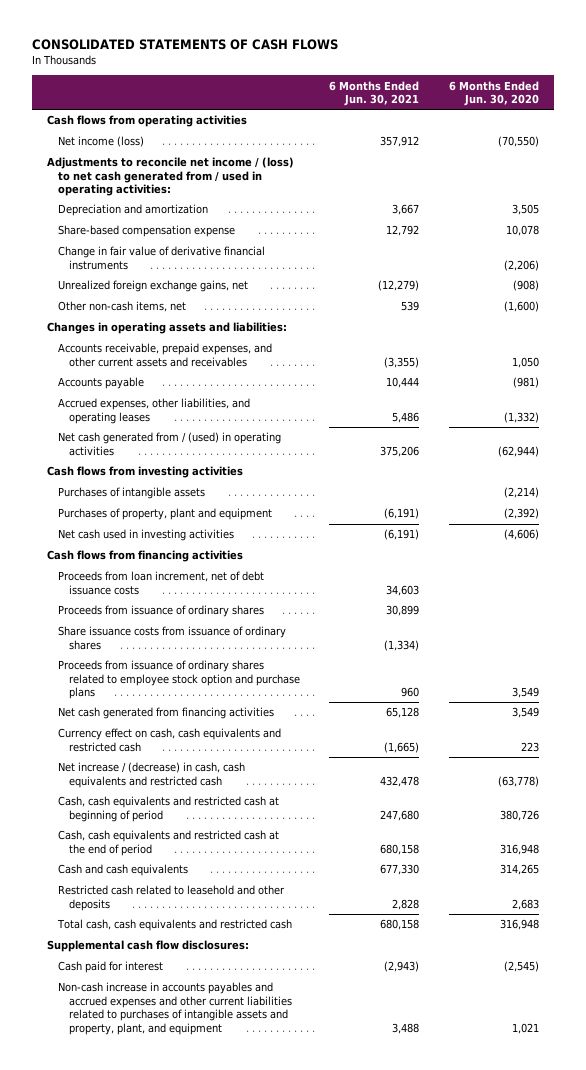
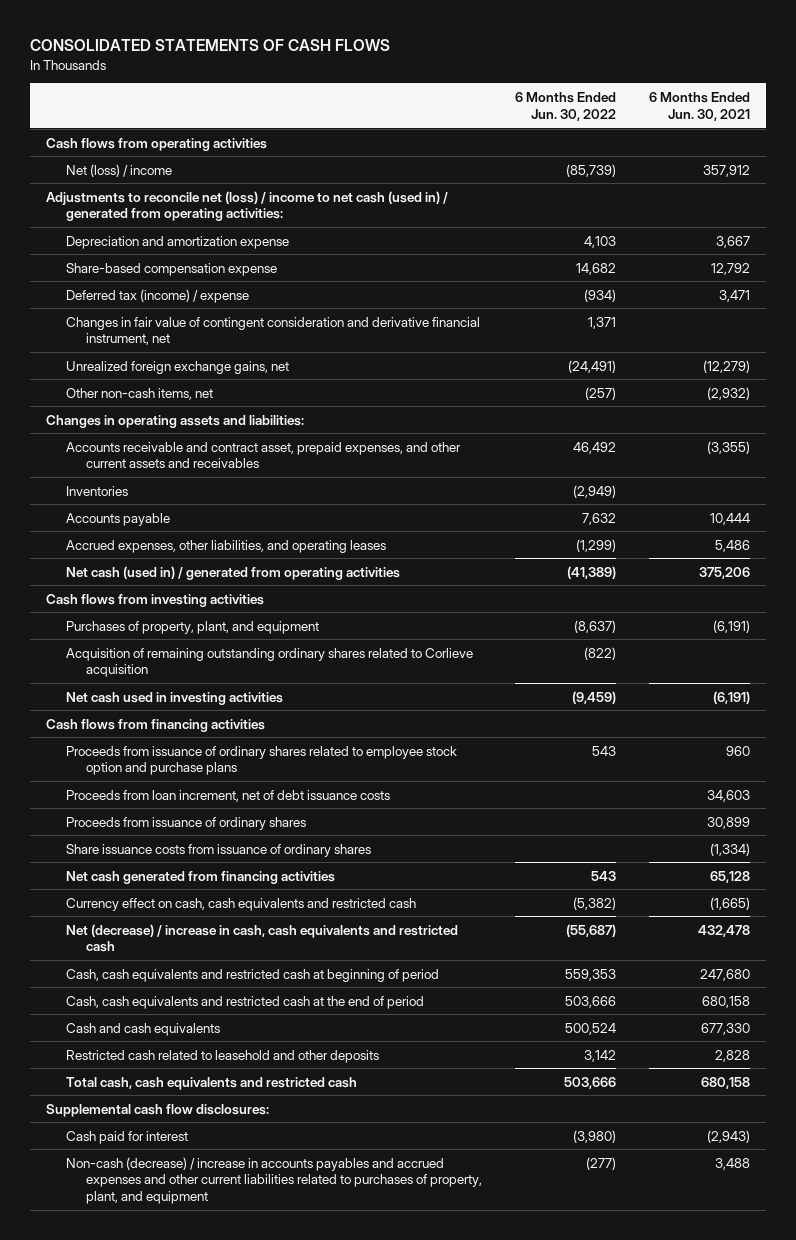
[449,80,540,107] 6 Months Ended Jun. 30, 2020 -> none
none -> [515,92,617,121] 6 Months Ended Jun. 30, 2022
[57,136,144,148] Net income (loss) -> [66,163,173,177] Net (loss) / income
[46,157,294,197] Adjustments to reconcile net income / (loss) to net cash generated from / used in operating activities: -> [46,190,449,222] Adjustments to reconcile net (loss) / income to net cash (used in) / generated from operating activities:
[57,204,208,217] Depreciation and amortization -> [66,235,290,249] Depreciation and amortization expense
none -> [66,288,250,303] Deferred tax (income) / expense
[57,246,265,270] Change in fair value of derivative financial instruments -> [66,316,481,346] Changes in fair value of contingent consideration and derivative financial instrument, net
[401,301,420,312] 539 -> [706,386,750,400] (2,932)
[57,343,272,367] Accounts receivable, prepaid expenses, and other current assets and receivables -> [66,441,462,469] Accounts receivable and contract asset, prepaid expenses, and other current assets and receivables
none -> [66,485,129,496] Inventories
[57,432,281,456] Net cash generated from / (used) in operating activities -> [66,565,401,580] Net cash (used in) / generated from operating activities
[57,487,205,500] Purchases of intangible assets -> none
[57,508,272,521] Purchases of property, plant and equipment -> [66,620,320,634] Purchases of property, plant, and equipment
none -> [66,647,474,678] Acquisition of remaining outstanding ordinary shares related to Corlieve acquisition
[57,660,300,700] Proceeds from issuance of ordinary shares related to employee stock option and purchase plans -> [66,745,458,776] Proceeds from issuance of ordinary shares related to employee stock option and purchase plans
[57,762,245,788] Net increase / (decrease) in cash, cash equivalents and restricted cash -> [66,923,459,953] Net (decrease) / increase in cash, cash equivalents and restricted cash
[57,982,292,1035] Non-cash increase in accounts payables and accrued expenses and other current liabilities related to purchases of intangible assets and property, plant, and equipment -> [66,1156,483,1205] Non-cash (decrease) / increase in accounts payables and accrued expenses and other current liabilities related to purchases of property, plant, and equipment

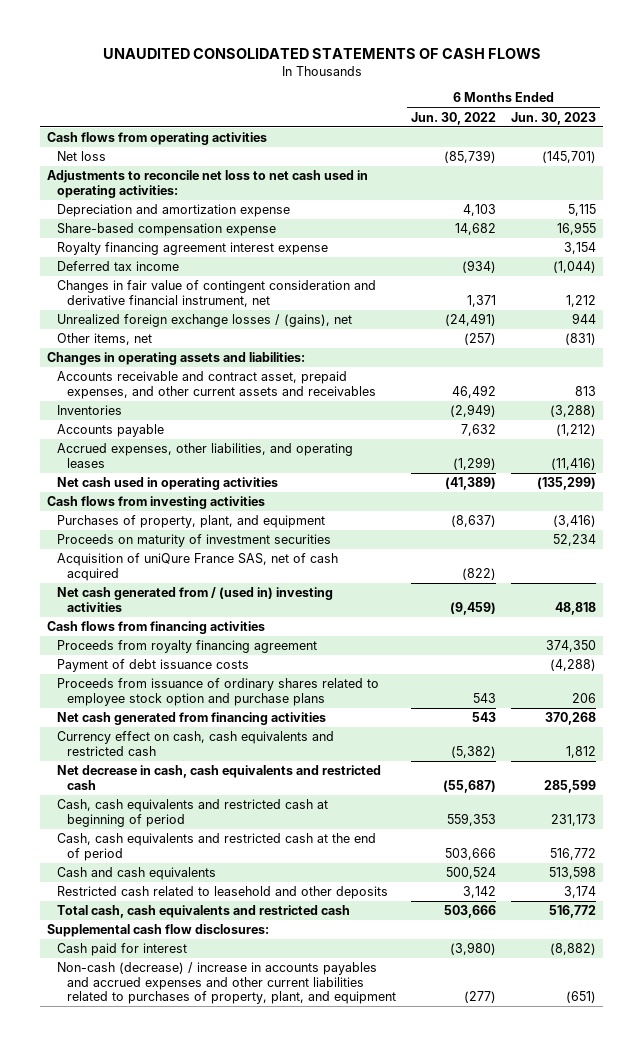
[30,39,391,52] CONSOLIDATED STATEMENTS OF CASH FLOWS -> [102,47,541,59] UNAUDITED CONSOLIDATED STATEMENTS OF CASH FLOWS
[648,92,750,121] 6 Months Ended Jun. 30, 2021 -> none
none -> [511,111,597,125] Jun. 30, 2023
[66,163,173,177] Net (loss) / income -> [57,151,107,162] Net loss
[46,190,449,222] Adjustments to reconcile net (loss) / income to net cash (used in) / generated from operating activities: -> [47,170,369,198] Adjustments to reconcile net loss to net cash used in operating activities:
none -> [57,242,329,256] Royalty financing agreement interest expense
[66,288,250,303] Deferred tax (income) / expense -> [57,261,180,272] Deferred tax income
[66,360,290,374] Unrealized foreign exchange gains, net -> [57,314,353,328] Unrealized foreign exchange losses / (gains), net
[66,387,214,400] Other non-cash items, net -> [57,333,153,346] Other items, net
[66,565,401,580] Net cash (used in) / generated from operating activities -> [57,477,279,491] Net cash used in operating activities
none -> [57,534,332,548] Proceeds on maturity of investment securities
[66,647,474,678] Acquisition of remaining outstanding ordinary shares related to Corlieve acquisition -> [57,553,339,581] Acquisition of uniQure France SAS, net of cash acquired
[66,691,284,705] Net cash used in investing activities -> [57,587,334,612] Net cash generated from / (used in) investing activities
none -> [57,640,318,654] Proceeds from royalty financing agreement
none -> [57,659,250,673] Payment of debt issuance costs
[66,789,391,802] Proceeds from loan increment, net of debt issuance costs -> none
[66,816,307,830] Proceeds from issuance of ordinary shares -> none
[66,843,372,857] Share issuance costs from issuance of ordinary shares -> none
[66,923,459,953] Net (decrease) / increase in cash, cash equivalents and restricted cash -> [57,765,382,790] Net decrease in cash, cash equivalents and restricted cash

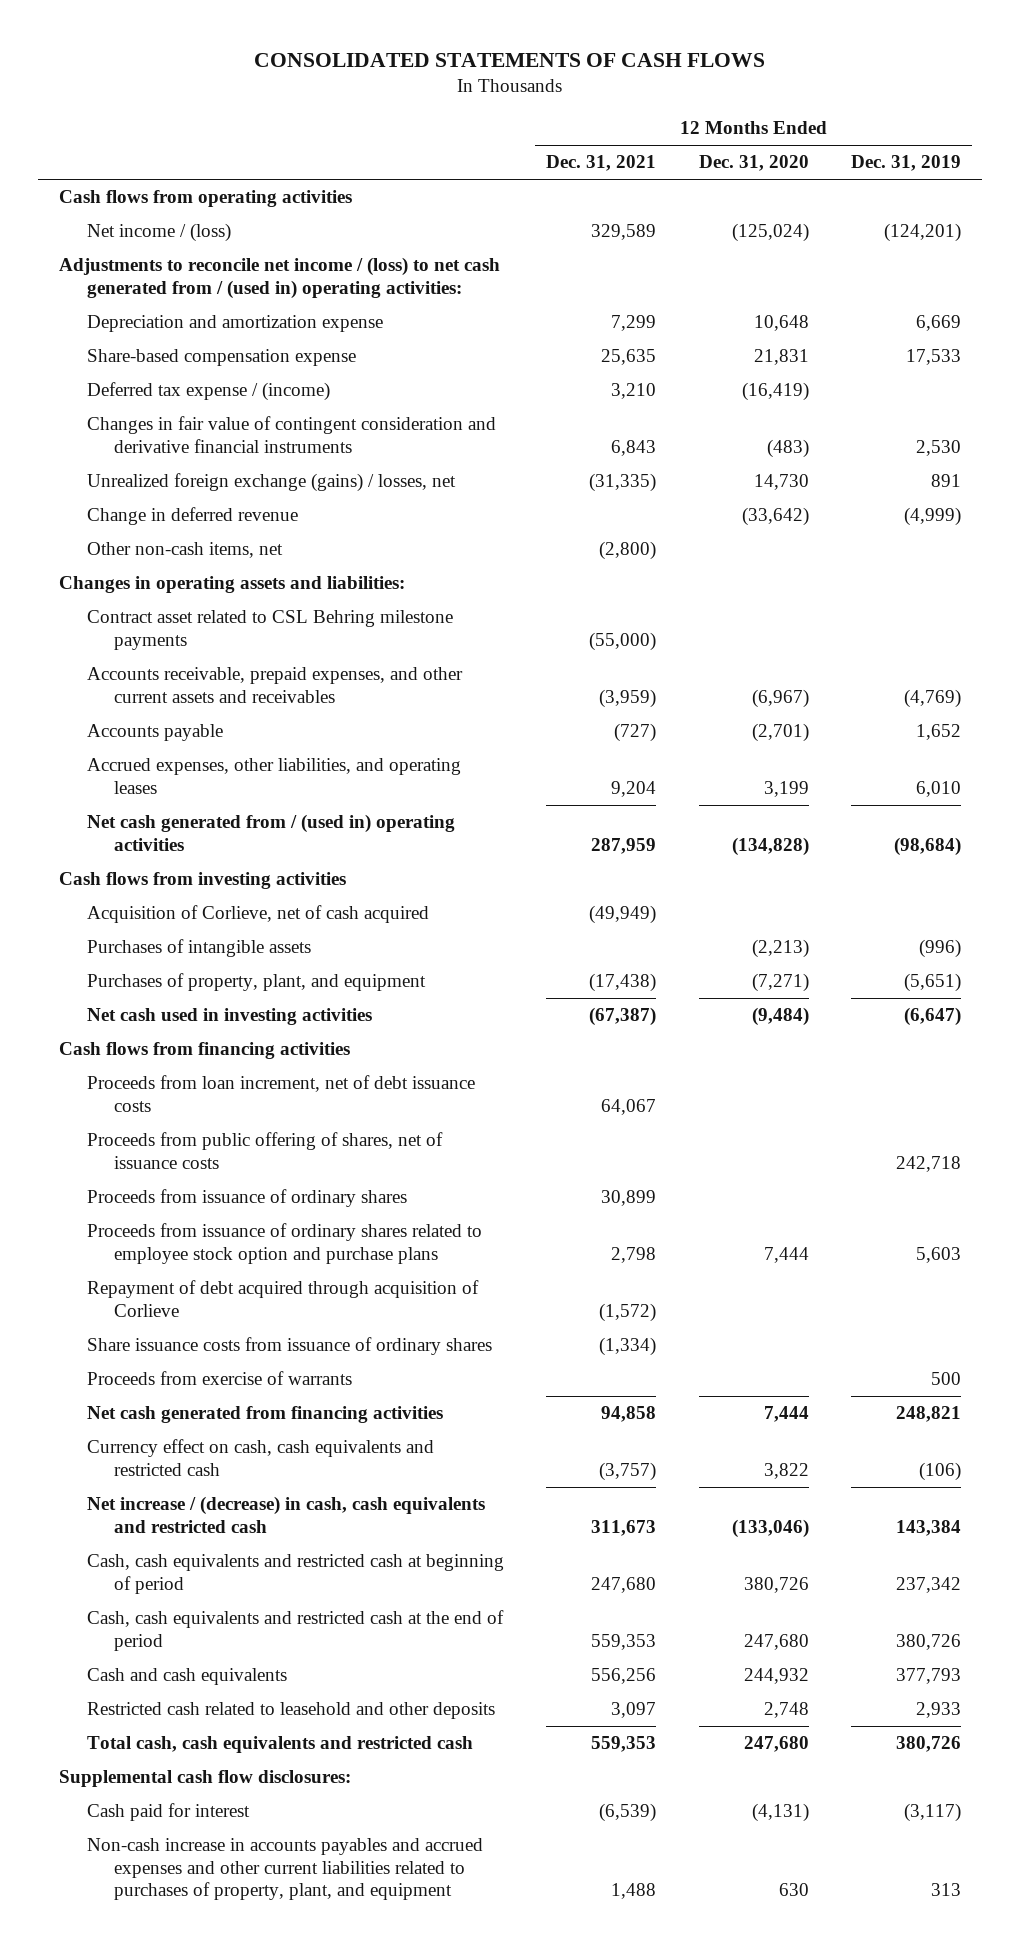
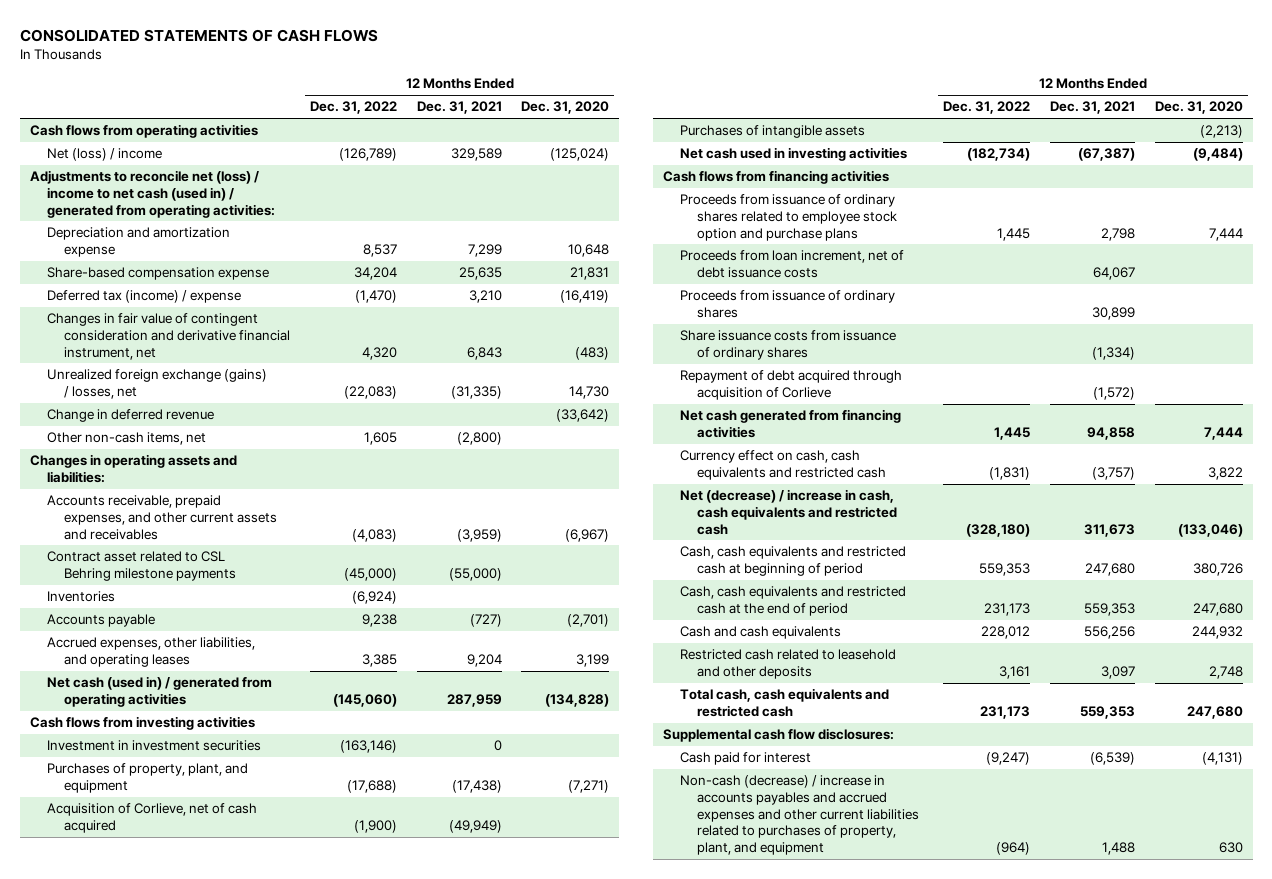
[851,155,962,172] Dec. 31, 2019 -> none
none -> [309,101,397,115] Dec. 31, 2022
[86,223,231,243] Net income / (loss) -> [46,148,162,162] Net (loss) / income
[58,257,500,299] Adjustments to reconcile net income / (loss) to net cash generated from / (used in) operating activities: -> [29,170,275,218] Adjustments to reconcile net (loss) / income to net cash (used in) / generated from operating activities:
[86,382,330,402] Deferred tax expense / (income) -> [46,290,241,304] Deferred tax (income) / expense
[86,416,496,453] Changes in fair value of contingent consideration and derivative financial instruments -> [46,313,290,360] Changes in fair value of contingent consideration and derivative financial instrument, net
[86,610,453,650] Contract asset related to CSL Behring milestone payments -> [46,551,236,582] Contract asset related to CSL Behring milestone payments
none -> [46,591,115,603] Inventories
[86,814,455,851] Net cash generated from / (used in) operating activities -> [46,676,272,708] Net cash (used in) / generated from operating activities
none -> [46,740,261,752] Investment in investment securities
[86,973,426,992] Purchases of property, plant, and equipment -> [46,763,248,794] Purchases of property, plant, and equipment
[86,1223,482,1264] Proceeds from issuance of ordinary shares related to employee stock option and purchase plans -> [679,194,897,241] Proceeds from issuance of ordinary shares related to employee stock option and purchase plans
[86,1132,443,1169] Proceeds from public offering of shares, net of issuance costs -> none
[86,1371,352,1386] Proceeds from exercise of warrants -> none
[86,1280,479,1317] Repayment of debt acquired through acquisition of Corlieve -> [679,370,902,401] Repayment of debt acquired through acquisition of Corlieve
[86,1496,485,1533] Net increase / (decrease) in cash, cash equivalents and restricted cash -> [679,489,897,535] Net (decrease) / increase in cash, cash equivalents and restricted cash
[86,1838,483,1901] Non-cash increase in accounts payables and accrued expenses and other current liabilities related to purchases of property, plant, and equipment -> [679,775,919,856] Non-cash (decrease) / increase in accounts payables and accrued expenses and other current liabilities related to purchases of property, plant, and equipment

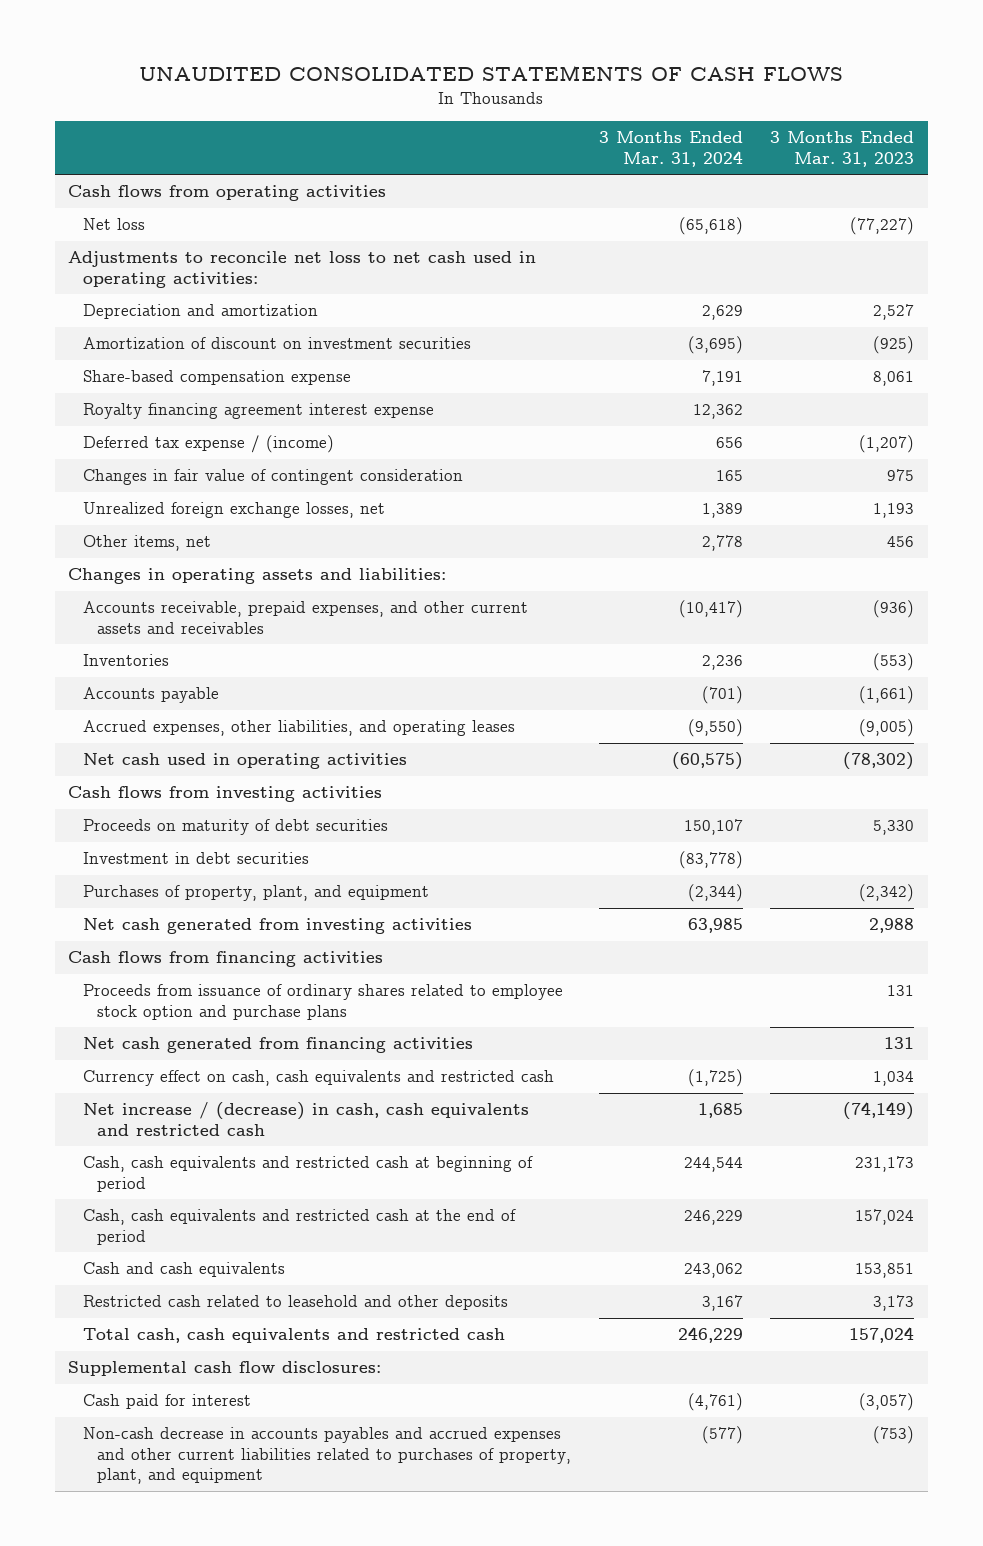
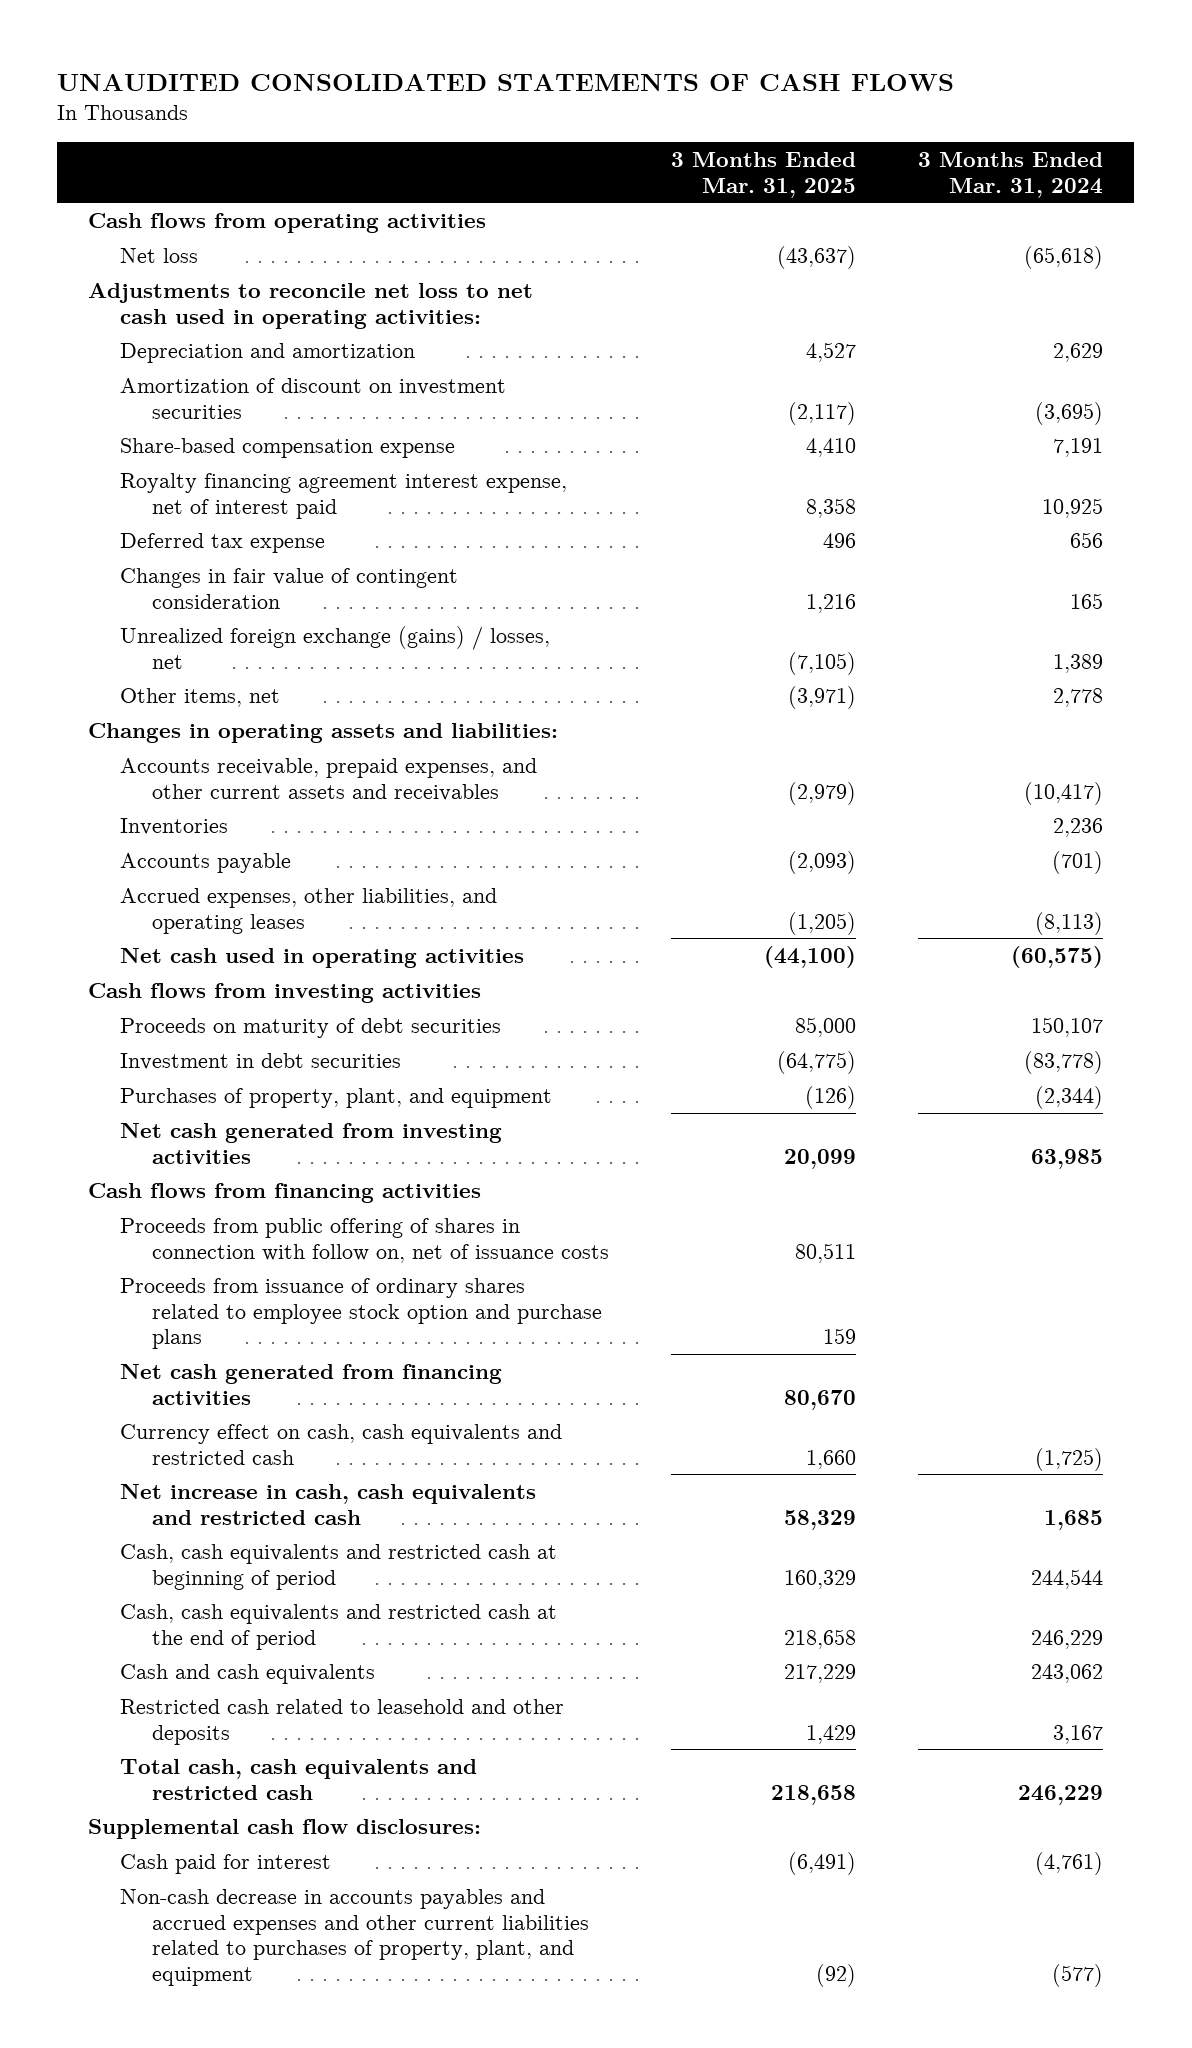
[770,131,915,167] 3 Months Ended Mar. 31, 2023 -> none
none -> [670,151,856,198] 3 Months Ended Mar. 31, 2025
[82,403,434,420] Royalty financing agreement interest expense -> [119,472,567,519] Royalty financing agreement interest expense, net of interest paid
[692,404,743,420] 12,362 -> [1042,497,1104,518] 10,925
[82,435,334,454] Deferred tax expense / (income) -> [119,532,325,553] Deferred tax expense
[82,502,385,519] Unrealized foreign exchange losses, net -> [119,625,550,669] Unrealized foreign exchange (gains) / losses, net
[687,719,743,738] (9,550) -> [1035,911,1104,935] (8,113)
none -> [119,1217,609,1263] Proceeds from public offering of shares in connection with follow on, net of issuance costs
[82,1102,529,1136] Net increase / (decrease) in cash, cash equivalents and restricted cash -> [119,1483,536,1525] Net increase in cash, cash equivalents and restricted cash

